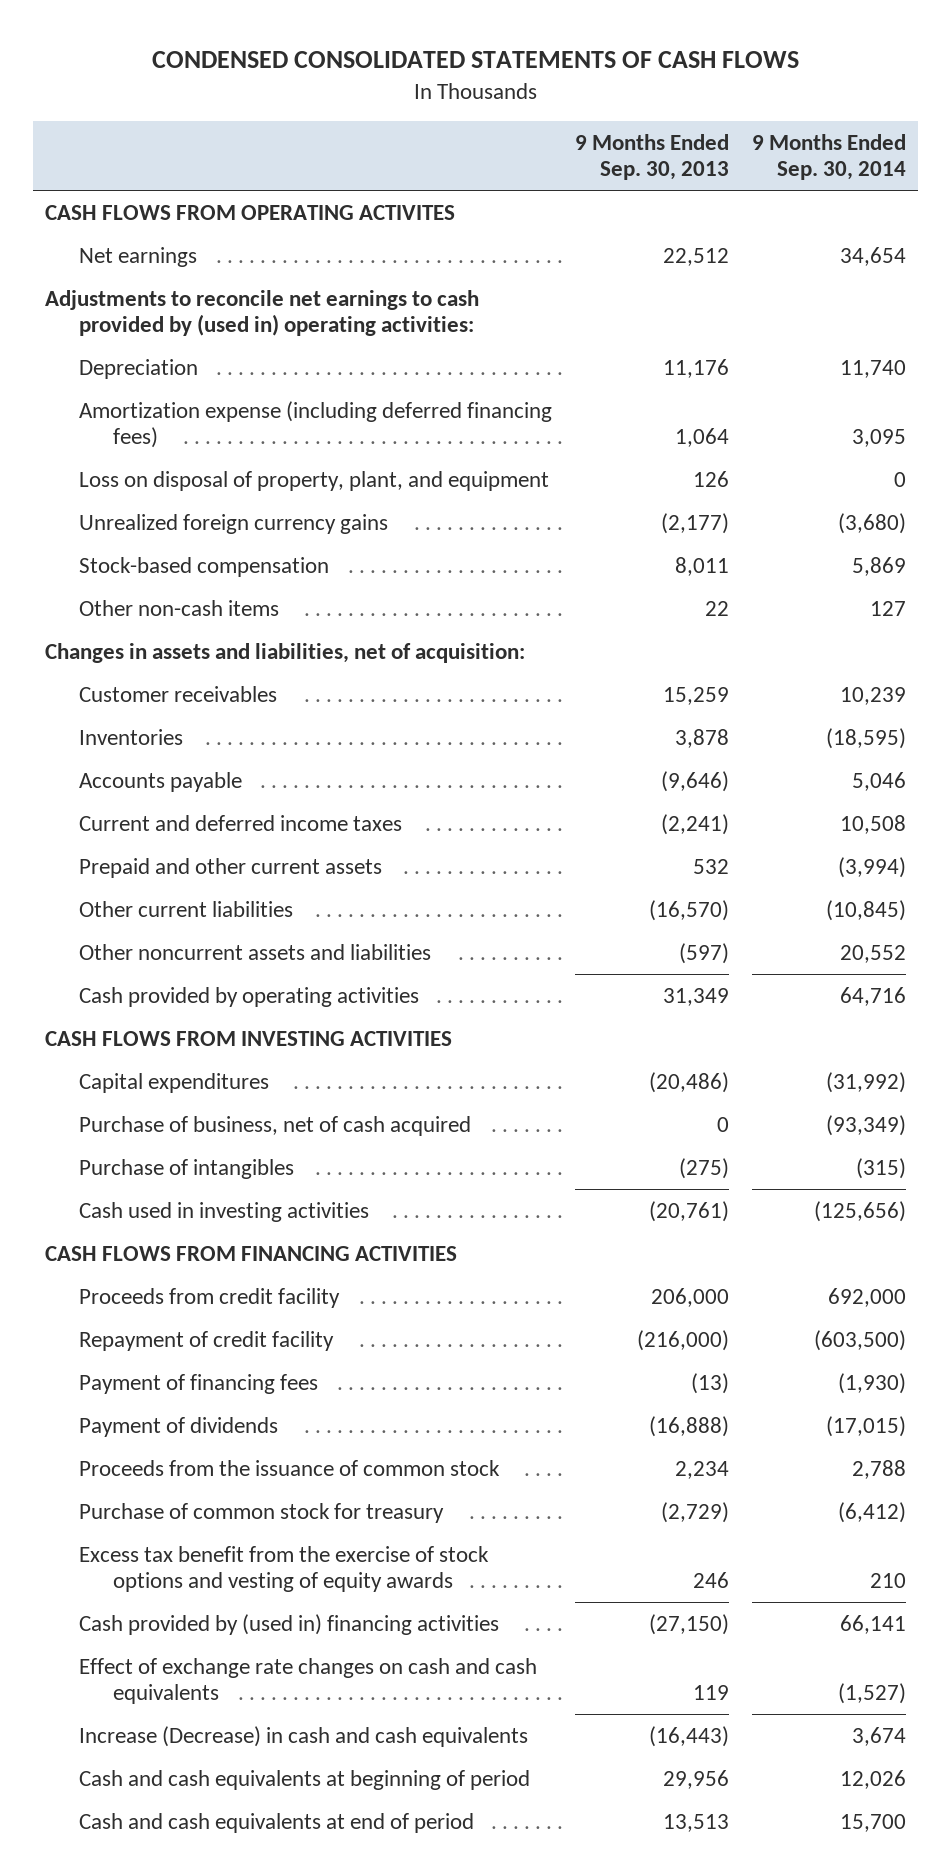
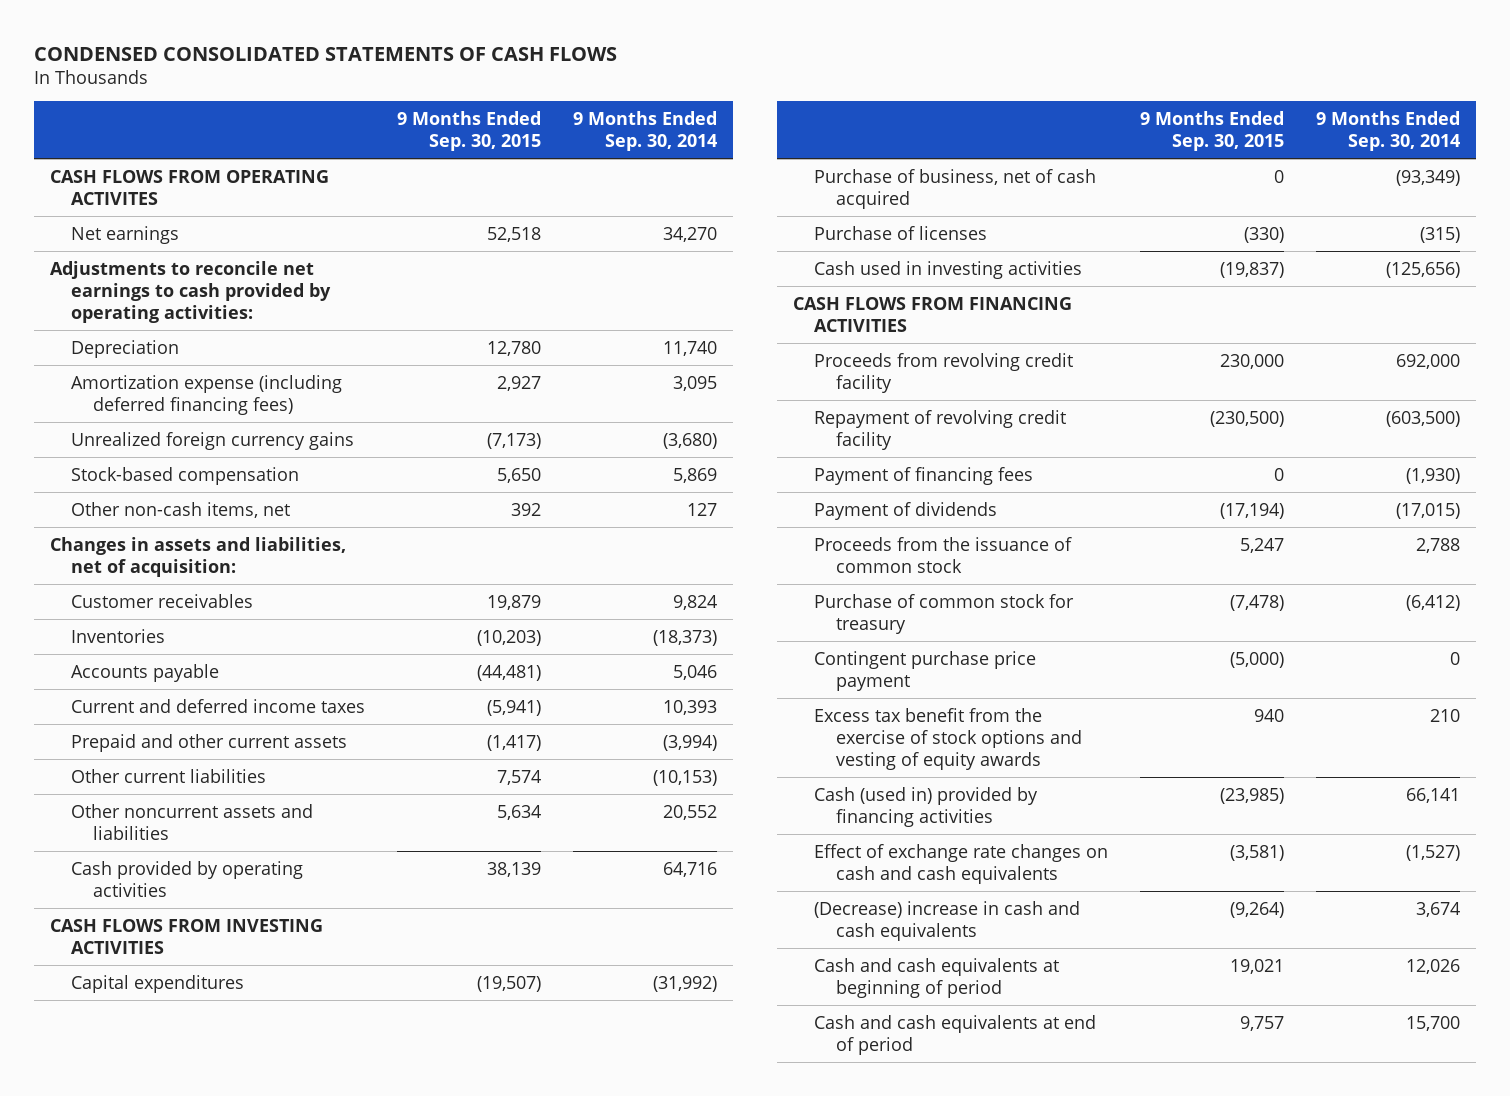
[575,133,730,181] 9 Months Ended Sep. 30, 2013 -> none
none -> [397,111,542,152] 9 Months Ended Sep. 30, 2015
[840,246,907,266] 34,654 -> [663,226,718,242] 34,270
[44,289,479,337] Adjustments to reconcile net earnings to cash provided by (used in) operating activities: -> [49,260,332,323] Adjustments to reconcile net earnings to cash provided by operating activities:
[78,470,549,491] Loss on disposal of property, plant, and equipment -> none
[78,599,279,616] Other non-cash items -> [71,501,291,518] Other non-cash items, net
[840,686,907,705] 10,239 -> [673,594,718,610] 9,824
[826,727,907,749] (18,595) -> [653,629,718,646] (18,373)
[840,814,907,834] 10,508 -> [663,699,718,715] 10,393
[826,899,907,921] (10,845) -> [653,769,718,786] (10,153)
[78,1158,294,1179] Purchase of intangibles -> [814,225,988,240] Purchase of licenses
[78,1287,340,1308] Proceeds from credit facility -> [814,352,1074,393] Proceeds from revolving credit facility
[78,1330,334,1351] Repayment of credit facility -> [814,409,1067,450] Repayment of revolving credit facility
none -> [814,650,1037,691] Contingent purchase price payment
[78,1613,499,1635] Cash provided by (used in) financing activities -> [814,786,1039,827] Cash (used in) provided by financing activities
[78,1725,528,1747] Increase (Decrease) in cash and cash equivalents -> [814,900,1081,941] (Decrease) increase in cash and cash equivalents

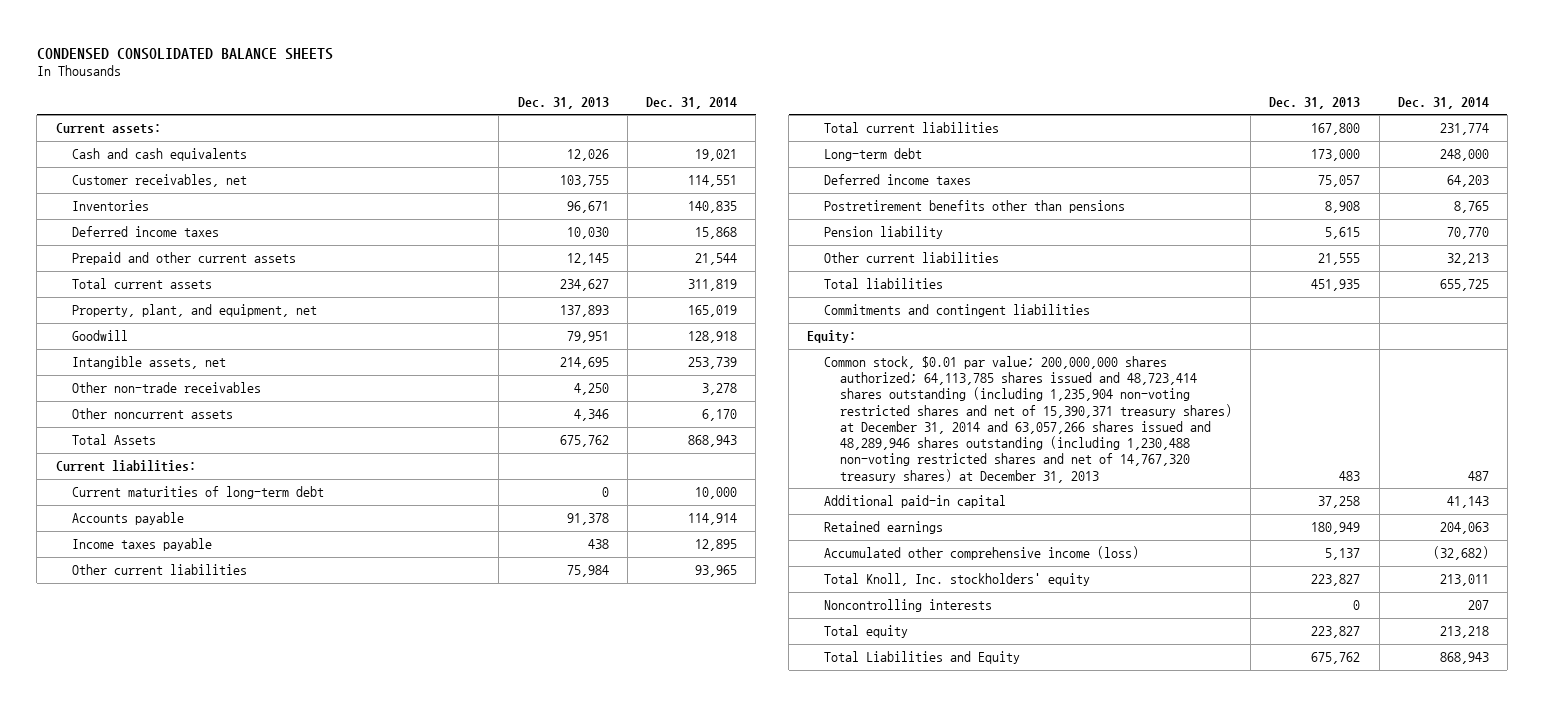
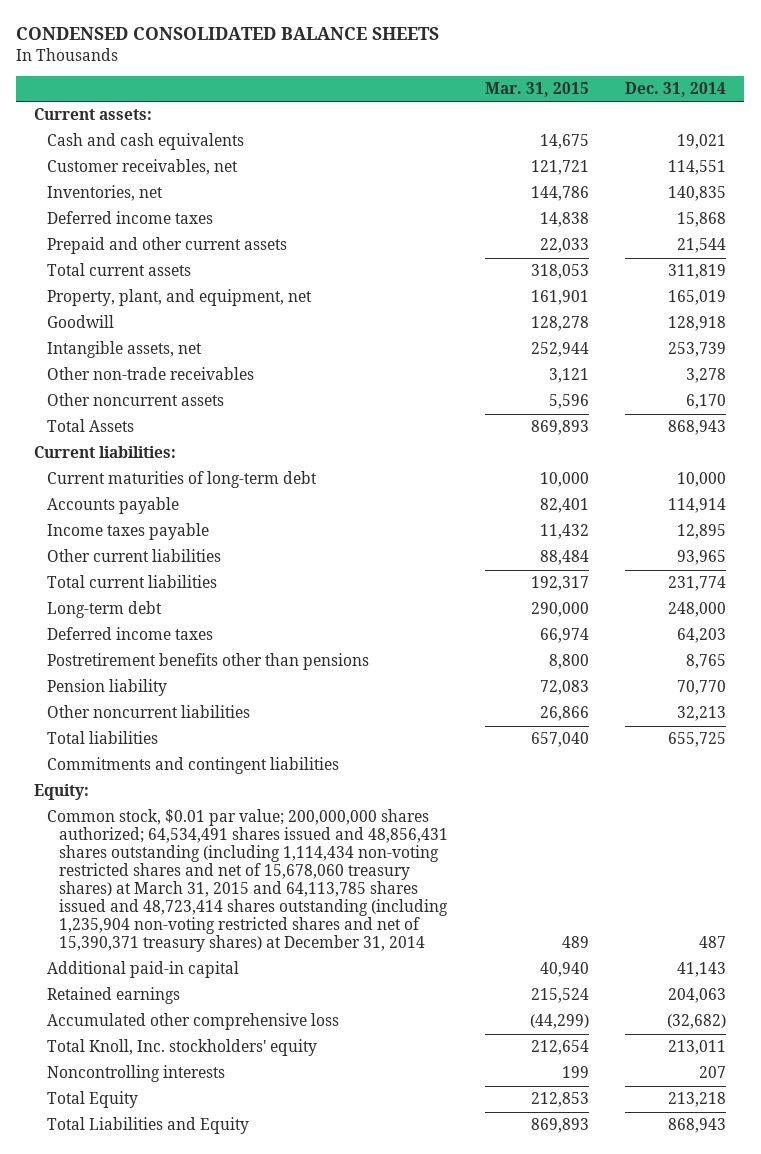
[517,96,609,109] Dec. 31, 2013 -> none
none -> [484,82,589,98] Mar. 31, 2015
[71,200,149,212] Inventories -> [46,185,163,202] Inventories, net
[823,252,999,264] Other current liabilities -> [46,705,250,719] Other noncurrent liabilities
[823,356,1233,483] Common stock, $0.01 par value; 200,000,000 shares authorized; 64,113,785 shares issued and 48,723,414 shares outstanding (including 1,235,904 non-voting restricted shares and net of 15,390,371 treasury shares) at December 31, 2014 and 63,057,266 shares issued and 48,289,946 shares outstanding (including 1,230,488 non-voting restricted shares and net of 14,767,320 treasury shares) at December 31, 2013 -> [46,809,449,953] Common stock, $0.01 par value; 200,000,000 shares authorized; 64,534,491 shares issued and 48,856,431 shares outstanding (including 1,114,434 non-voting restricted shares and net of 15,678,060 treasury shares) at March 31, 2015 and 64,113,785 shares issued and 48,723,414 shares outstanding (including 1,235,904 non-voting restricted shares and net of 15,390,371 treasury shares) at December 31, 2014
[823,546,1139,561] Accumulated other comprehensive income (loss) -> [46,1013,339,1031] Accumulated other comprehensive loss
[823,625,908,639] Total equity -> [46,1091,138,1109] Total Equity

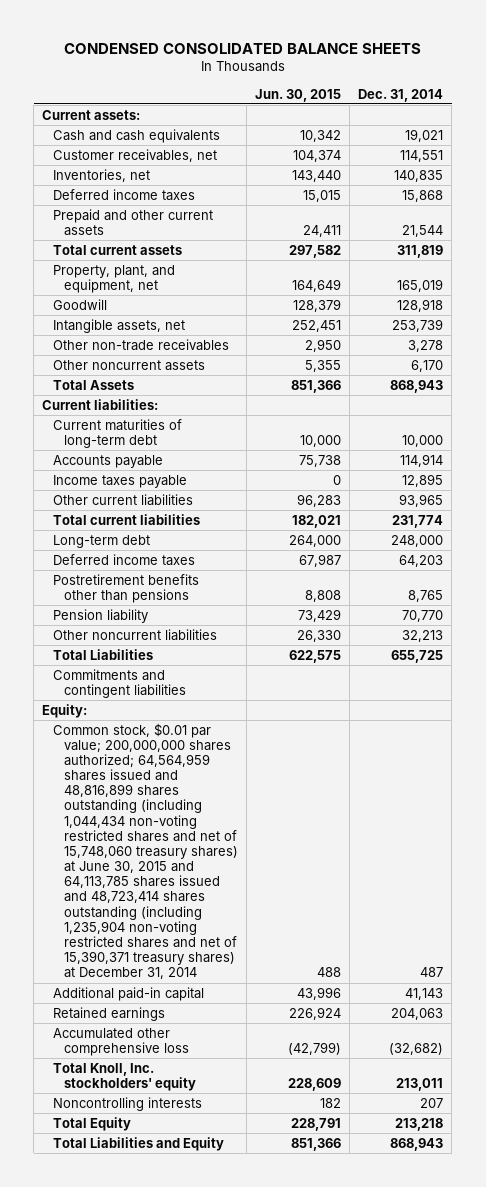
[484,82,589,98] Mar. 31, 2015 -> none
none -> [255,88,342,102] Jun. 30, 2015
[46,731,158,745] Total liabilities -> [53,648,154,660] Total Liabilities
[46,809,449,953] Common stock, $0.01 par value; 200,000,000 shares authorized; 64,534,491 shares issued and 48,856,431 shares outstanding (including 1,114,434 non-voting restricted shares and net of 15,678,060 treasury shares) at March 31, 2015 and 64,113,785 shares issued and 48,723,414 shares outstanding (including 1,235,904 non-voting restricted shares and net of 15,390,371 treasury shares) at December 31, 2014 -> [53,722,239,980] Common stock, $0.01 par value; 200,000,000 shares authorized; 64,564,959 shares issued and 48,816,899 shares outstanding (including 1,044,434 non-voting restricted shares and net of 15,748,060 treasury shares) at June 30, 2015 and 64,113,785 shares issued and 48,723,414 shares outstanding (including 1,235,904 non-voting restricted shares and net of 15,390,371 treasury shares) at December 31, 2014

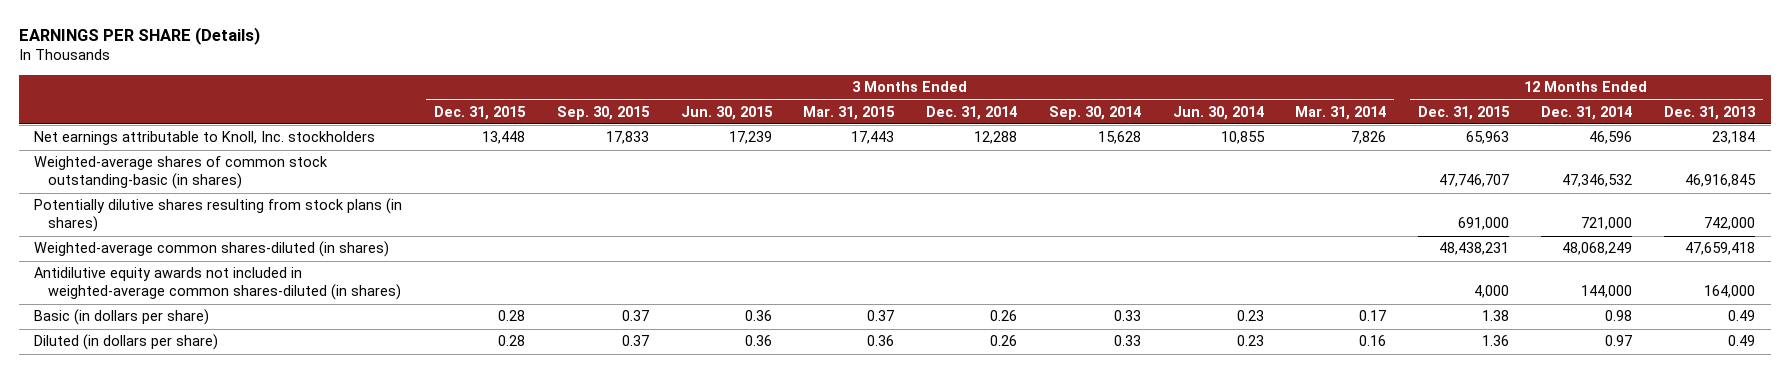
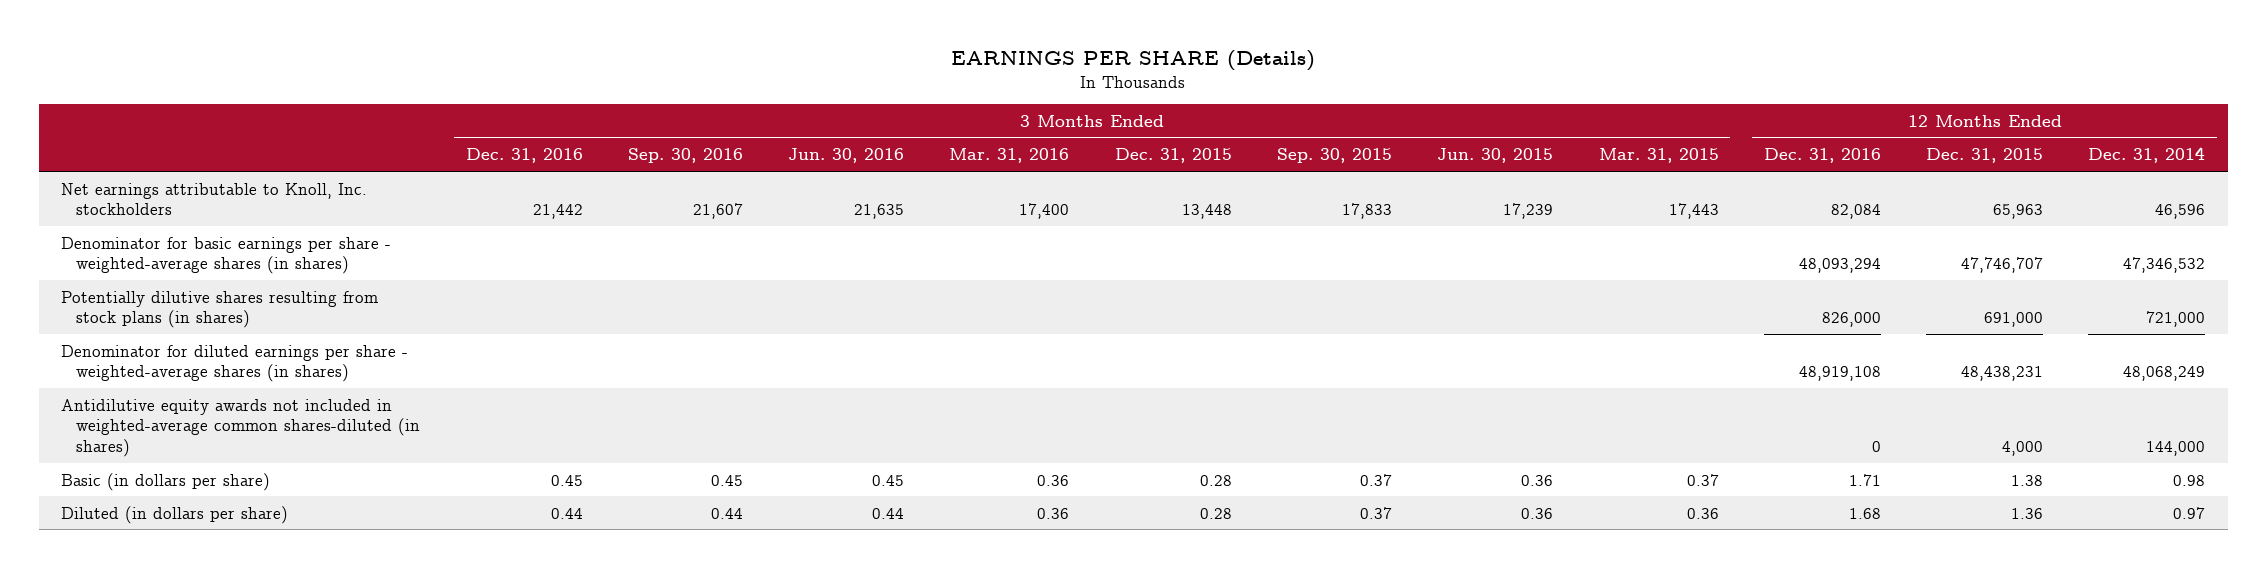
[926,105,1018,120] Dec. 31, 2014 -> none
[1048,105,1141,120] Sep. 30, 2014 -> none
[1172,105,1264,120] Jun. 30, 2014 -> none
[1295,105,1387,120] Mar. 31, 2014 -> none
[1663,105,1756,120] Dec. 31, 2013 -> none
none -> [465,148,583,164] Dec. 31, 2016
none -> [627,148,743,164] Sep. 30, 2016
none -> [788,148,905,164] Jun. 30, 2016
none -> [949,148,1070,164] Mar. 31, 2016
none -> [1763,148,1881,164] Dec. 31, 2016
[34,156,329,190] Weighted-average shares of common stock outstanding-basic (in shares) -> [61,236,392,275] Denominator for basic earnings per share - weighted-average shares (in shares)
[34,241,390,258] Weighted-average common shares-diluted (in shares) -> [61,344,409,383] Denominator for diluted earnings per share - weighted-average shares (in shares)

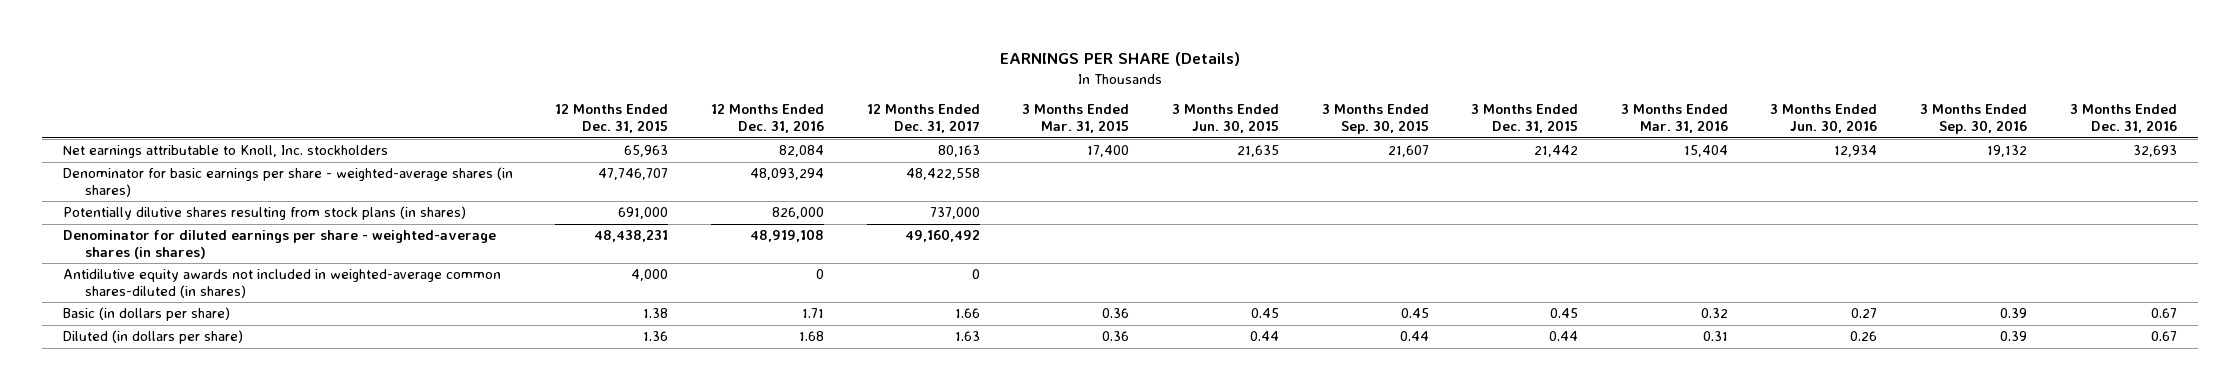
[2088,147,2206,164] Dec. 31, 2014 -> none
none -> [866,104,980,134] 12 Months Ended Dec. 31, 2017
[532,204,583,220] 21,442 -> [2132,145,2177,158] 32,693
[692,203,743,220] 21,607 -> [1987,145,2028,158] 19,132
[854,204,905,220] 21,635 -> [1834,145,1878,158] 12,934
[1019,203,1070,220] 17,400 -> [1683,145,1728,158] 15,404
[1181,204,1232,220] 13,448 -> [1534,145,1579,158] 21,442
[1341,203,1392,220] 17,833 -> [1387,145,1429,158] 21,607
[1503,203,1554,220] 17,239 -> [1236,145,1279,158] 21,635
[1668,203,1719,220] 17,443 -> [1087,145,1130,158] 17,400
[550,474,583,486] 0.45 -> [2150,308,2177,319] 0.67
[710,474,743,486] 0.45 -> [2000,308,2028,319] 0.39
[872,474,905,486] 0.45 -> [1851,308,1878,319] 0.27
[1037,474,1070,486] 0.36 -> [1700,308,1728,319] 0.32
[1199,474,1232,486] 0.28 -> [1550,308,1579,319] 0.45
[1359,473,1392,486] 0.37 -> [1400,308,1429,319] 0.45
[1521,474,1554,486] 0.36 -> [1250,308,1279,319] 0.45
[1686,473,1719,486] 0.37 -> [1102,308,1130,319] 0.36
[550,507,583,519] 0.44 -> [2150,331,2177,342] 0.67
[710,507,743,519] 0.44 -> [2000,331,2028,342] 0.39
[872,507,905,519] 0.44 -> [1850,331,1878,342] 0.26
[1037,507,1070,519] 0.36 -> [1702,331,1728,342] 0.31
[1199,507,1232,519] 0.28 -> [1549,331,1579,342] 0.44
[1359,506,1392,519] 0.37 -> [1399,331,1429,342] 0.44
[1521,507,1554,519] 0.36 -> [1249,331,1279,342] 0.44

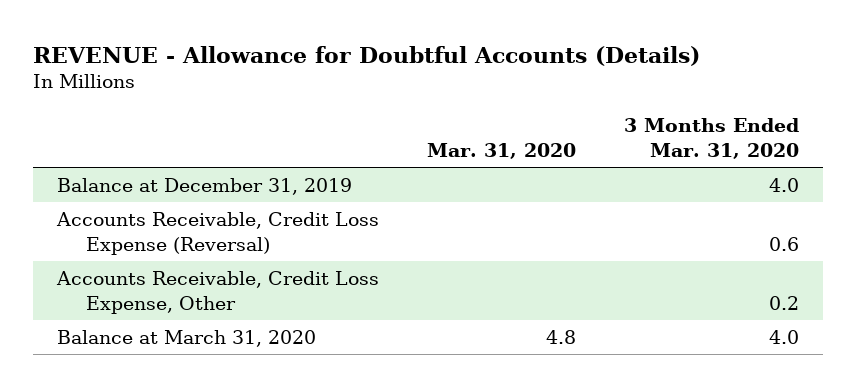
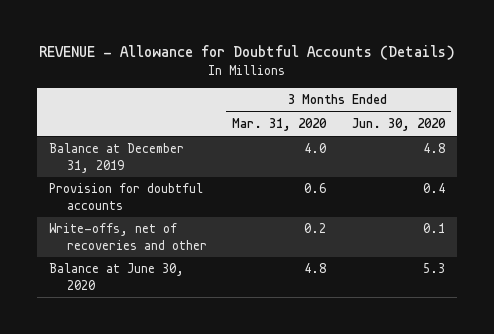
[426,142,576,159] Mar. 31, 2020 -> none
none -> [351,118,446,132] Jun. 30, 2020
[55,212,379,256] Accounts Receivable, Credit Loss Expense (Reversal) -> [49,183,204,210] Provision for doubtful accounts
[55,271,379,315] Accounts Receivable, Credit Loss Expense, Other -> [49,223,207,250] Write-offs, net of recoveries and other
[56,330,316,348] Balance at March 31, 2020 -> [49,263,185,290] Balance at June 30, 2020
[768,330,799,345] 4.0 -> [304,263,327,274] 4.8

